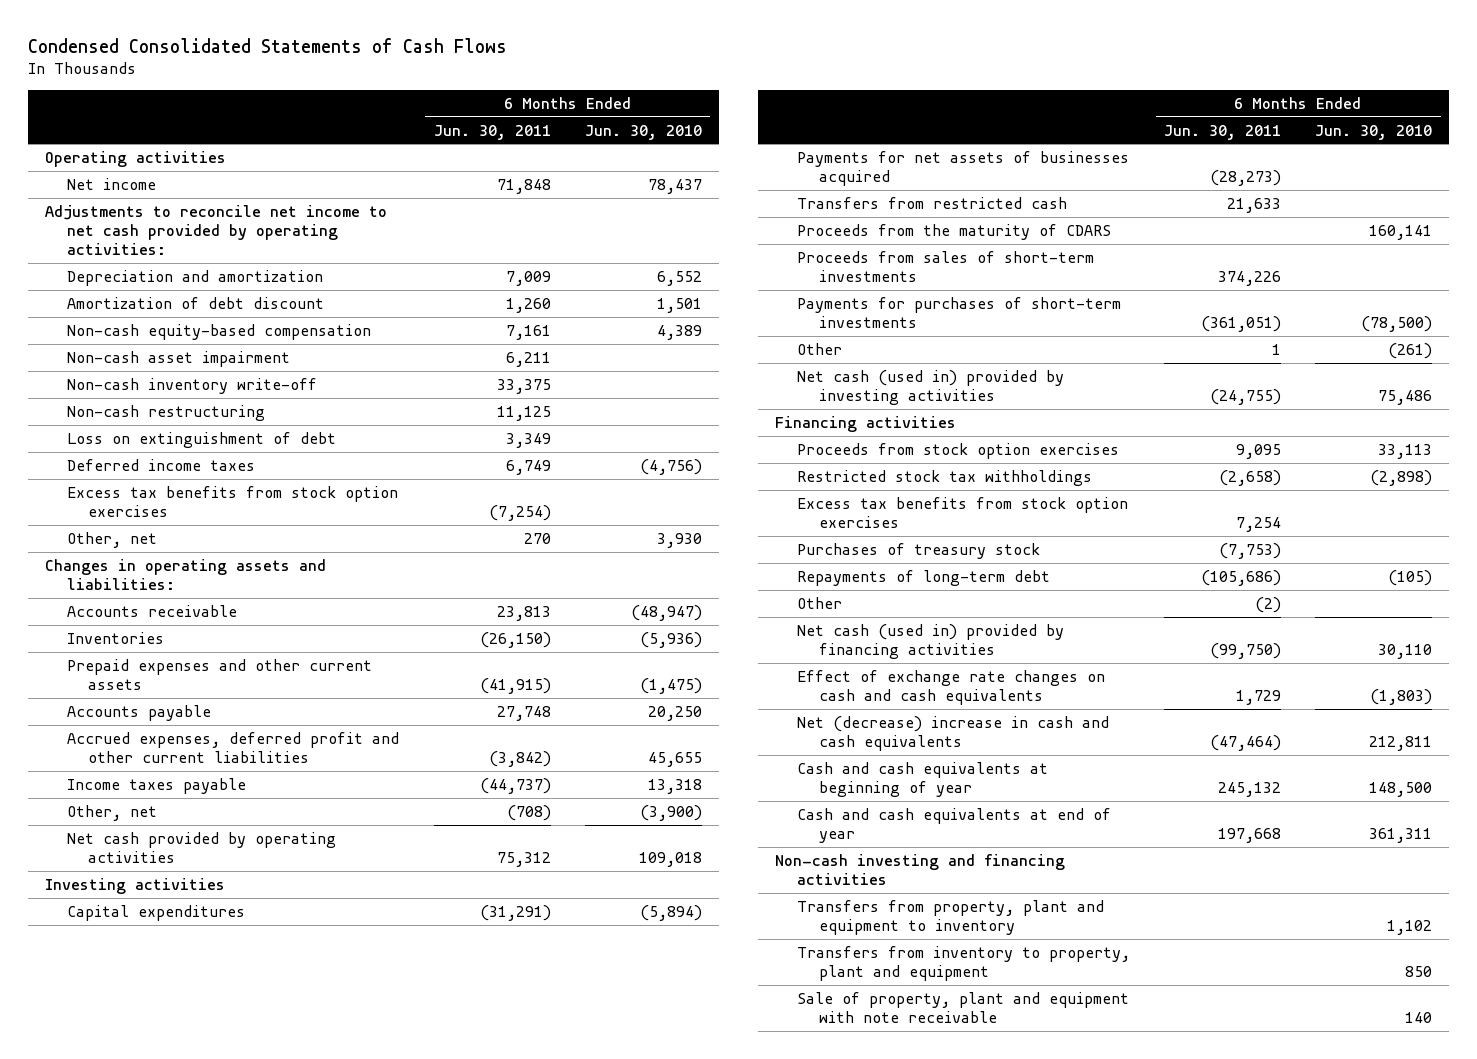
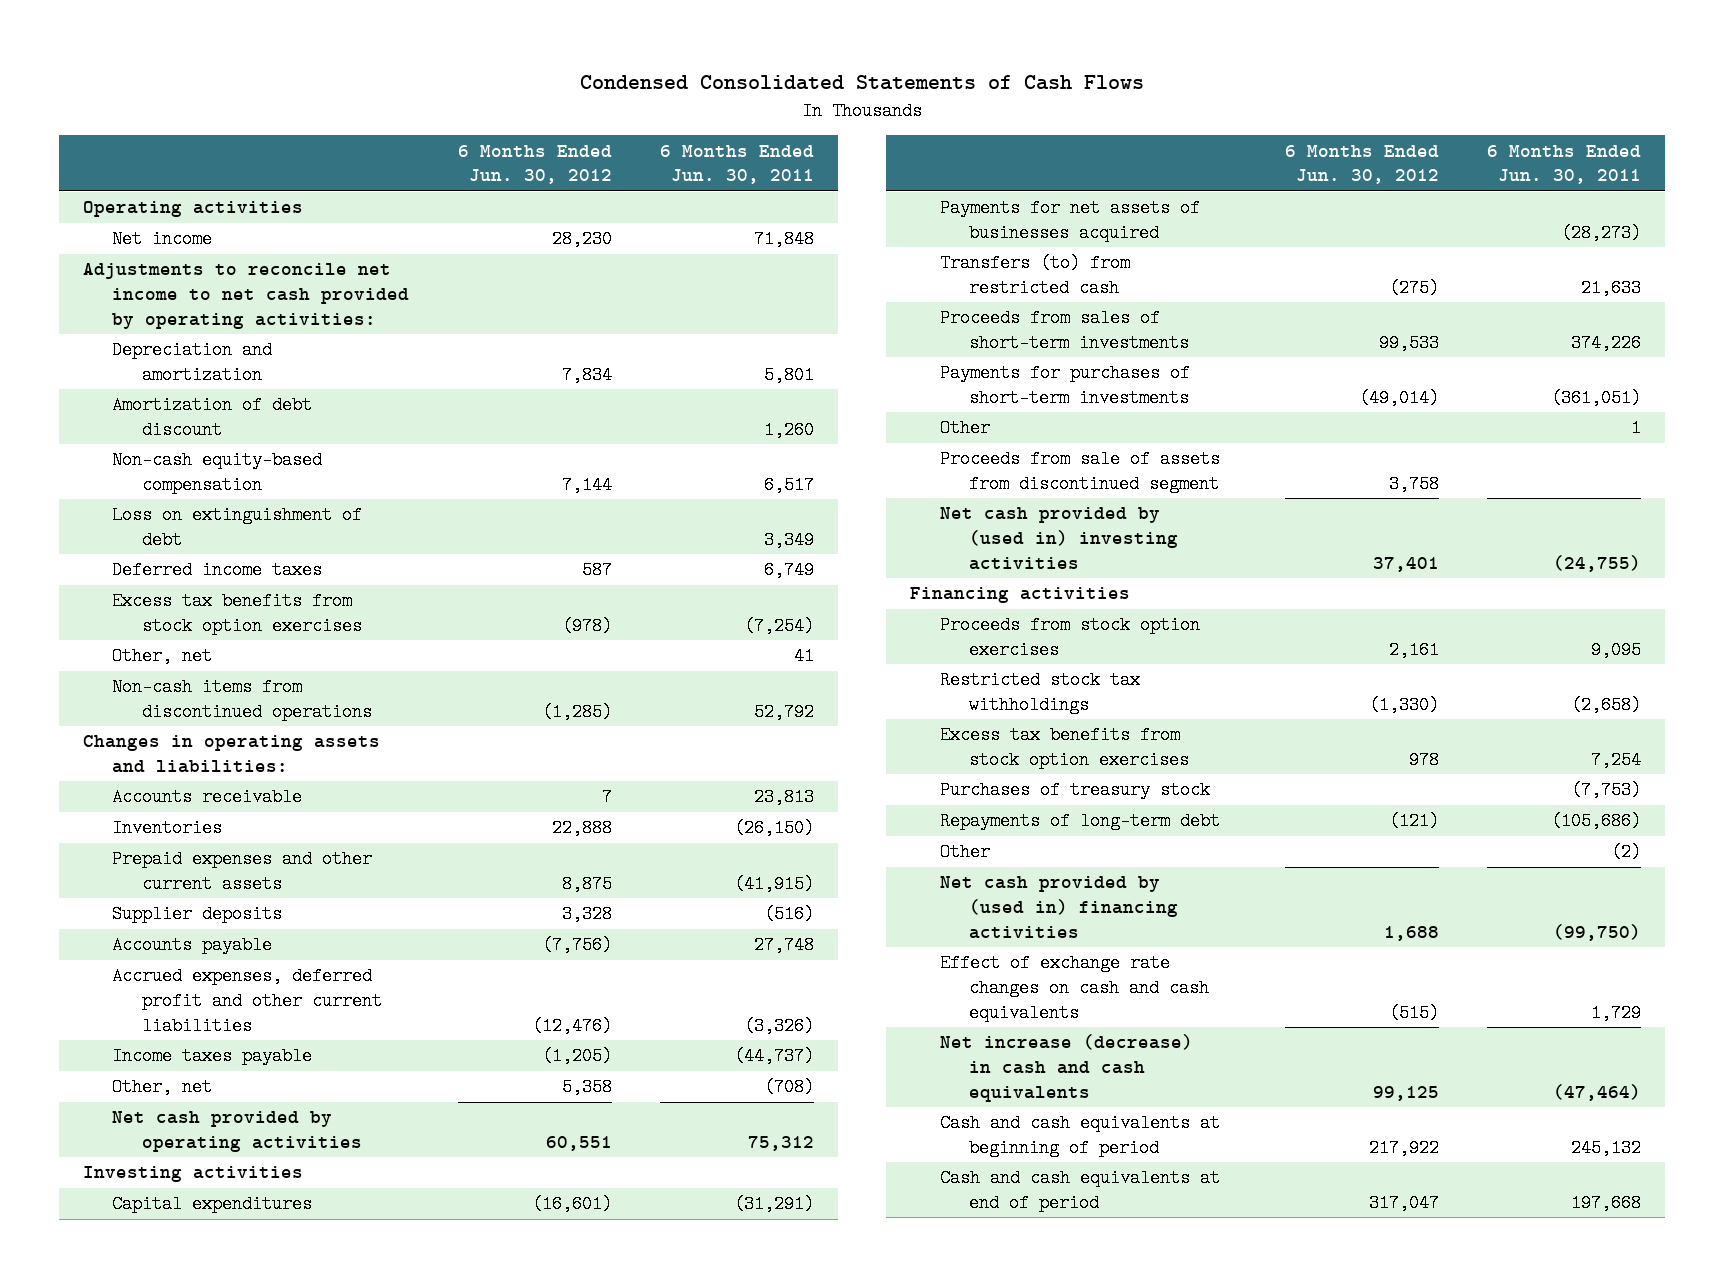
[584,124,702,140] Jun. 30, 2010 -> none
none -> [457,144,612,185] 6 Months Ended Jun. 30, 2012
[505,270,551,286] 7,009 -> [763,366,814,385] 5,801
[66,350,290,367] Non-cash asset impairment -> none
[66,377,317,394] Non-cash inventory write-off -> none
[66,404,265,421] Non-cash restructuring -> none
[505,324,551,340] 7,161 -> [763,476,814,495] 6,517
[523,532,551,544] 270 -> [793,647,814,666] 41
none -> [112,678,372,722] Non-cash items from discontinued operations
none -> [112,905,283,924] Supplier deposits
[488,750,551,767] (3,842) -> [743,1016,814,1035] (3,326)
[797,223,1112,240] Proceeds from the maturity of CDARS -> none
[797,196,1068,209] Transfers from restricted cash -> [939,254,1130,298] Transfers (to) from restricted cash
none -> [939,450,1220,494] Proceeds from sale of assets from discontinued segment
[797,369,1065,405] Net cash (used in) provided by investing activities -> [939,507,1178,570] Net cash provided by (used in) investing activities
[797,623,1065,659] Net cash (used in) provided by financing activities -> [939,876,1178,939] Net cash provided by (used in) financing activities
[775,853,1066,885] Non-cash investing and financing activities -> none
[797,899,1105,935] Transfers from property, plant and equipment to inventory -> none
[797,945,1131,981] Transfers from inventory to property, plant and equipment -> none
[797,991,1130,1023] Sale of property, plant and equipment with note receivable -> none
[797,715,1110,751] Net (decrease) increase in cash and cash equivalents -> [939,1034,1193,1102] Net increase (decrease) in cash and cash equivalents
[797,761,1049,797] Cash and cash equivalents at beginning of year -> [939,1114,1220,1158] Cash and cash equivalents at beginning of period
[797,807,1112,843] Cash and cash equivalents at end of year -> [939,1169,1220,1213] Cash and cash equivalents at end of period

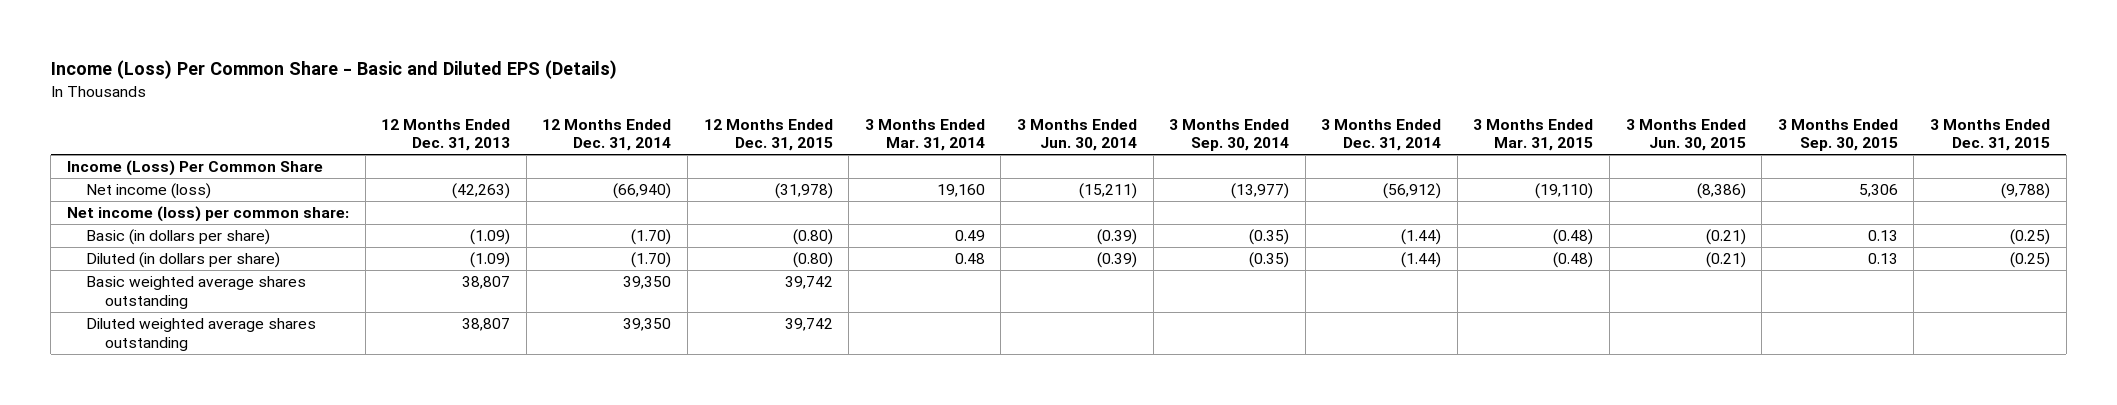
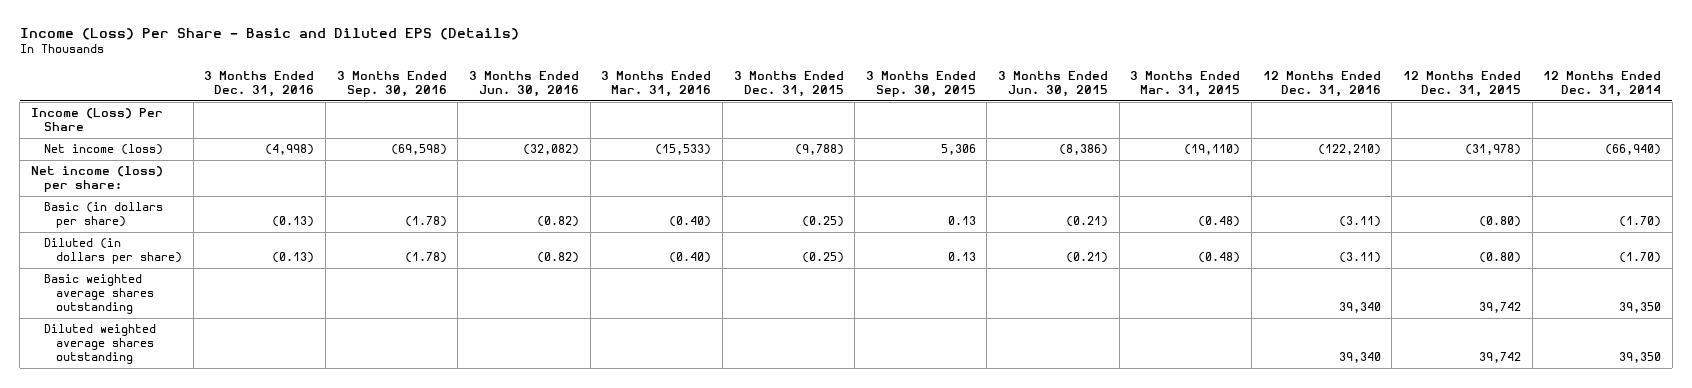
[50,60,617,80] Income (Loss) Per Common Share - Basic and Diluted EPS (Details) -> [19,27,519,40] Income (Loss) Per Share - Basic and Diluted EPS (Details)
[381,118,511,152] 12 Months Ended Dec. 31, 2013 -> none
[864,118,985,152] 3 Months Ended Mar. 31, 2014 -> none
[1016,118,1137,152] 3 Months Ended Jun. 30, 2014 -> none
[1169,118,1290,152] 3 Months Ended Sep. 30, 2014 -> none
[1321,118,1442,152] 3 Months Ended Dec. 31, 2014 -> none
none -> [204,71,315,97] 3 Months Ended Dec. 31, 2016
none -> [336,71,447,97] 3 Months Ended Sep. 30, 2016
none -> [468,71,579,97] 3 Months Ended Jun. 30, 2016
none -> [601,71,712,97] 3 Months Ended Mar. 31, 2016
none -> [1262,71,1381,97] 12 Months Ended Dec. 31, 2016
[67,160,324,177] Income (Loss) Per Common Share -> [31,108,164,132] Income (Loss) Per Share
[67,206,350,223] Net income (loss) per common share: -> [31,166,164,193] Net income (loss) per share:

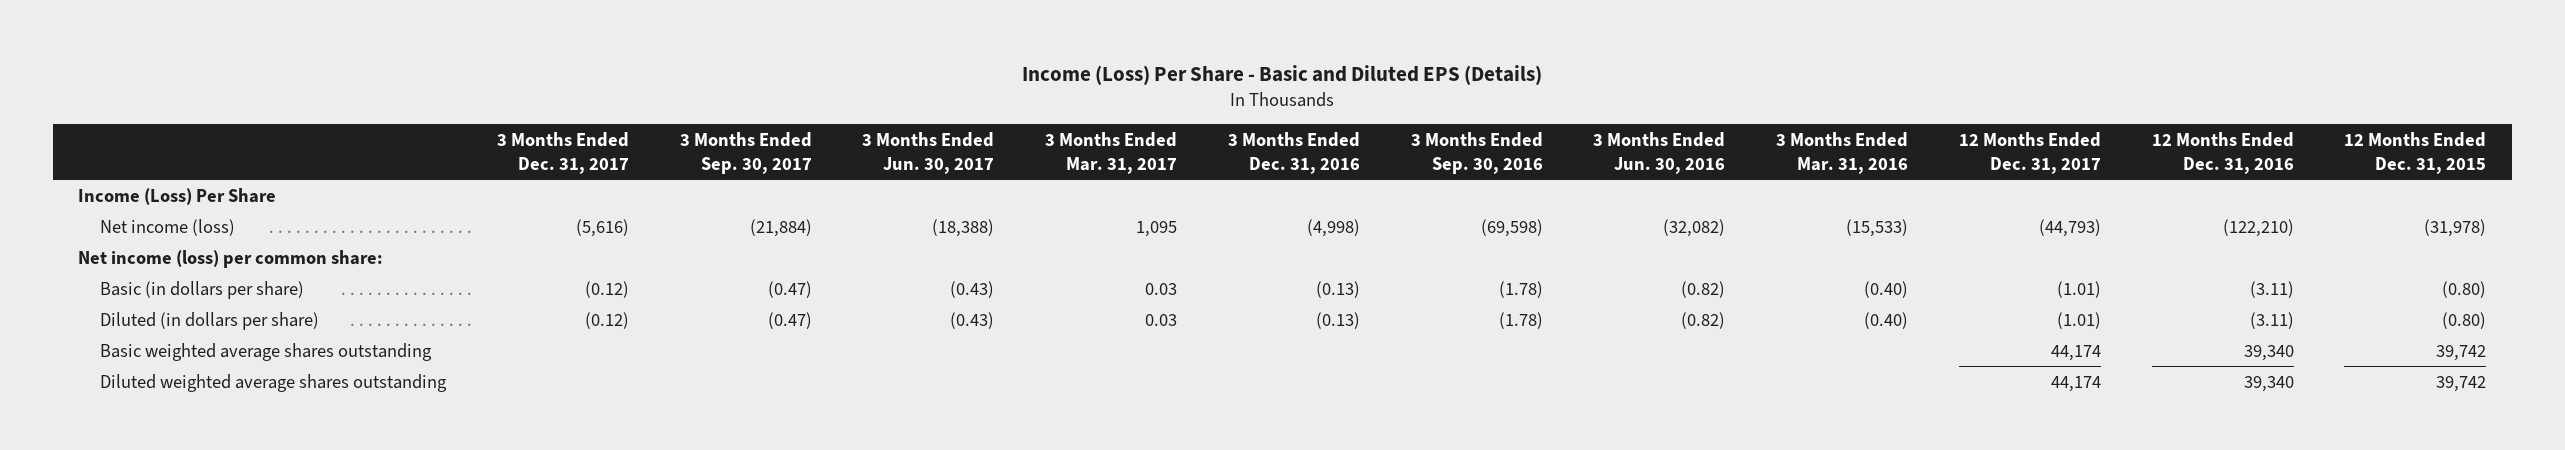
[733,71,844,97] 3 Months Ended Dec. 31, 2015 -> none
[865,71,976,97] 3 Months Ended Sep. 30, 2015 -> none
[998,71,1109,97] 3 Months Ended Jun. 30, 2015 -> none
[1130,71,1241,97] 3 Months Ended Mar. 31, 2015 -> none
[1543,71,1662,97] 12 Months Ended Dec. 31, 2014 -> none
none -> [496,132,629,174] 3 Months Ended Dec. 31, 2017
none -> [679,132,812,174] 3 Months Ended Sep. 30, 2017
none -> [862,132,995,174] 3 Months Ended Jun. 30, 2017
none -> [1045,132,1178,174] 3 Months Ended Mar. 31, 2017
none -> [1958,132,2101,174] 12 Months Ended Dec. 31, 2017
[31,166,164,193] Net income (loss) per share: -> [78,249,384,268] Net income (loss) per common share:

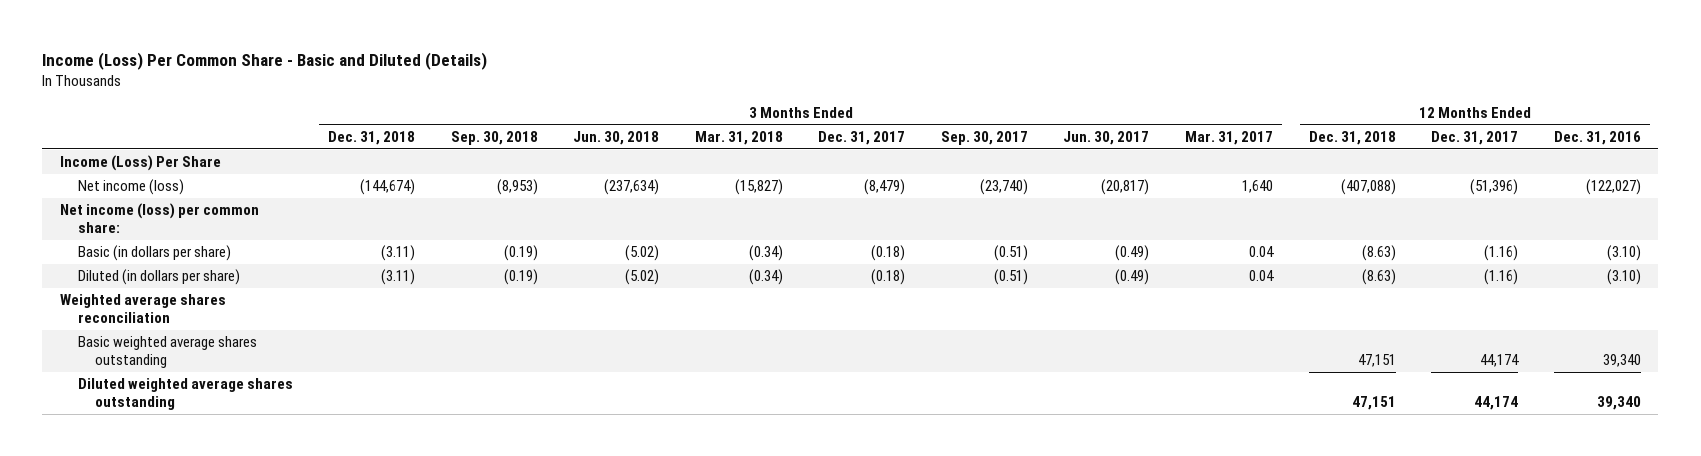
[1022,65,1543,86] Income (Loss) Per Share - Basic and Diluted EPS (Details) -> [42,51,488,70] Income (Loss) Per Common Share - Basic and Diluted (Details)
[1227,132,1360,174] 3 Months Ended Dec. 31, 2016 -> none
[1410,132,1543,174] 3 Months Ended Sep. 30, 2016 -> none
[1593,132,1726,174] 3 Months Ended Jun. 30, 2016 -> none
[1776,132,1909,174] 3 Months Ended Mar. 31, 2016 -> none
[2344,132,2487,174] 12 Months Ended Dec. 31, 2015 -> none
none -> [328,131,416,146] Dec. 31, 2018
none -> [450,131,538,146] Sep. 30, 2018
none -> [573,131,660,146] Jun. 30, 2018
none -> [694,131,783,146] Mar. 31, 2018
none -> [1308,131,1396,146] Dec. 31, 2018
[575,218,629,237] (5,616) -> [864,179,906,196] (8,479)
[749,218,812,237] (21,884) -> [979,179,1028,196] (23,740)
[932,218,995,237] (18,388) -> [1101,179,1150,196] (20,817)
[1136,220,1178,237] 1,095 -> [1241,180,1273,194] 1,640
[2038,218,2101,237] (44,793) -> [1470,179,1519,196] (51,396)
[2222,218,2294,237] (122,210) -> [1585,179,1641,196] (122,027)
[584,280,629,298] (0.12) -> [871,245,906,262] (0.18)
[767,280,812,298] (0.47) -> [993,245,1028,262] (0.51)
[950,280,995,298] (0.43) -> [1115,245,1150,262] (0.49)
[1145,282,1178,295] 0.03 -> [1248,246,1274,258] 0.04
[2056,280,2101,298] (1.01) -> [1484,245,1519,262] (1.16)
[2249,280,2294,298] (3.11) -> [1606,245,1641,262] (3.10)
[584,311,629,329] (0.12) -> [871,269,906,286] (0.18)
[767,311,812,329] (0.47) -> [993,269,1028,286] (0.51)
[950,311,995,329] (0.43) -> [1115,269,1150,286] (0.49)
[1145,313,1178,326] 0.03 -> [1248,270,1274,282] 0.04
[2056,311,2101,329] (1.01) -> [1484,269,1519,286] (1.16)
[2249,311,2294,329] (3.11) -> [1606,269,1641,286] (3.10)
none -> [60,294,227,324] Weighted average shares reconciliation

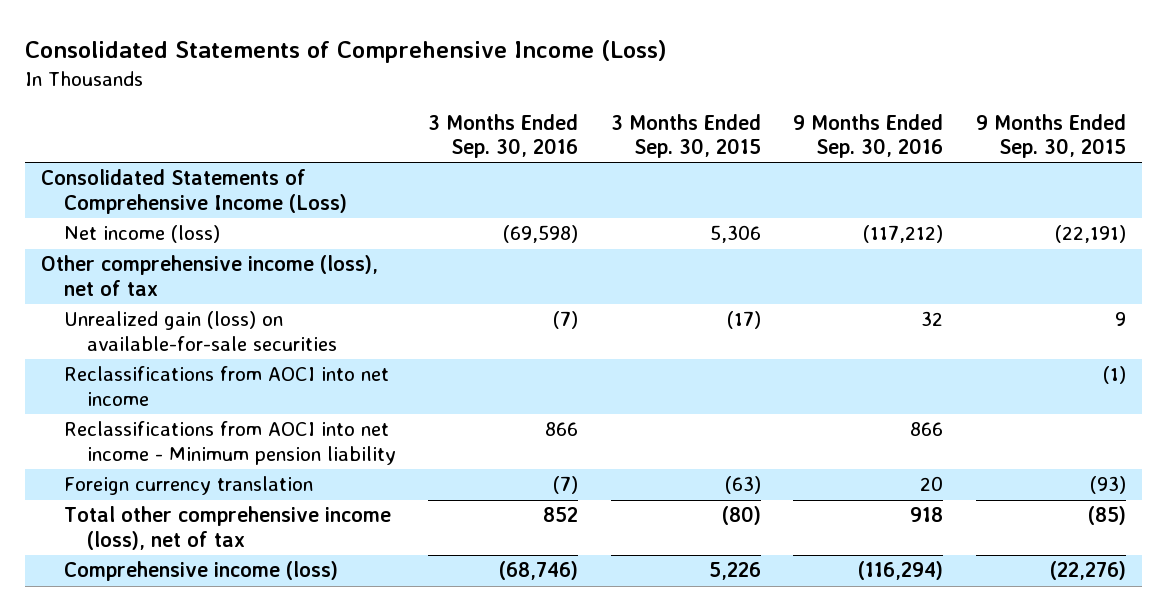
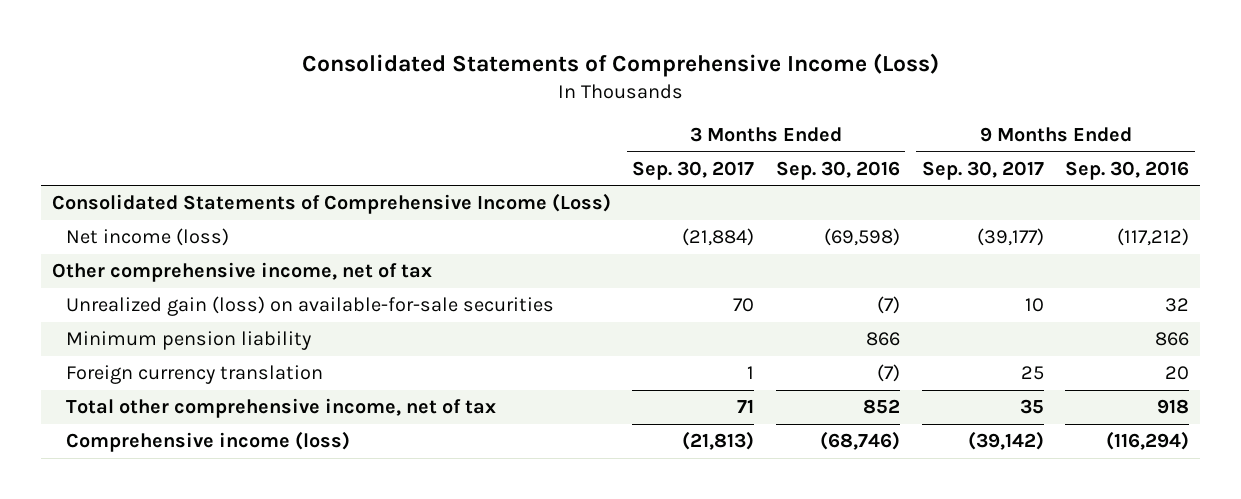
[610,113,761,159] 3 Months Ended Sep. 30, 2015 -> none
[975,113,1126,159] 9 Months Ended Sep. 30, 2015 -> none
none -> [632,160,755,180] Sep. 30, 2017
none -> [921,160,1044,180] Sep. 30, 2017
[41,255,379,296] Other comprehensive income (loss), net of tax -> [51,262,432,283] Other comprehensive income, net of tax
[64,366,390,406] Reclassifications from AOCI into net income -> none
[64,421,396,465] Reclassifications from AOCI into net income - Minimum pension liability -> [65,331,311,351] Minimum pension liability
[64,506,392,550] Total other comprehensive income (loss), net of tax -> [65,398,496,419] Total other comprehensive income, net of tax

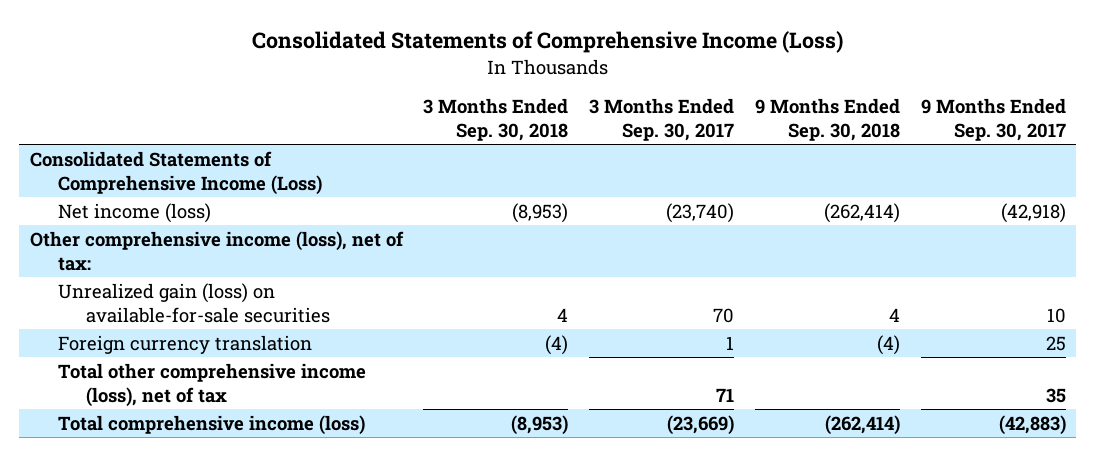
[776,160,901,180] Sep. 30, 2016 -> none
[1065,160,1190,180] Sep. 30, 2016 -> none
none -> [423,98,569,141] 3 Months Ended Sep. 30, 2018
none -> [755,98,901,141] 9 Months Ended Sep. 30, 2018
[682,228,755,247] (21,884) -> [666,202,735,223] (23,740)
[976,228,1044,247] (39,177) -> [1001,202,1067,223] (42,918)
[51,262,432,283] Other comprehensive income, net of tax -> [29,230,404,271] Other comprehensive income (loss), net of tax:
[65,331,311,351] Minimum pension liability -> none
[65,398,496,419] Total other comprehensive income, net of tax -> [57,362,366,407] Total other comprehensive income (loss), net of tax
[65,431,350,453] Comprehensive income (loss) -> [57,414,365,435] Total comprehensive income (loss)
[682,431,755,451] (21,813) -> [667,414,735,435] (23,669)
[967,431,1044,451] (39,142) -> [999,414,1067,435] (42,883)

